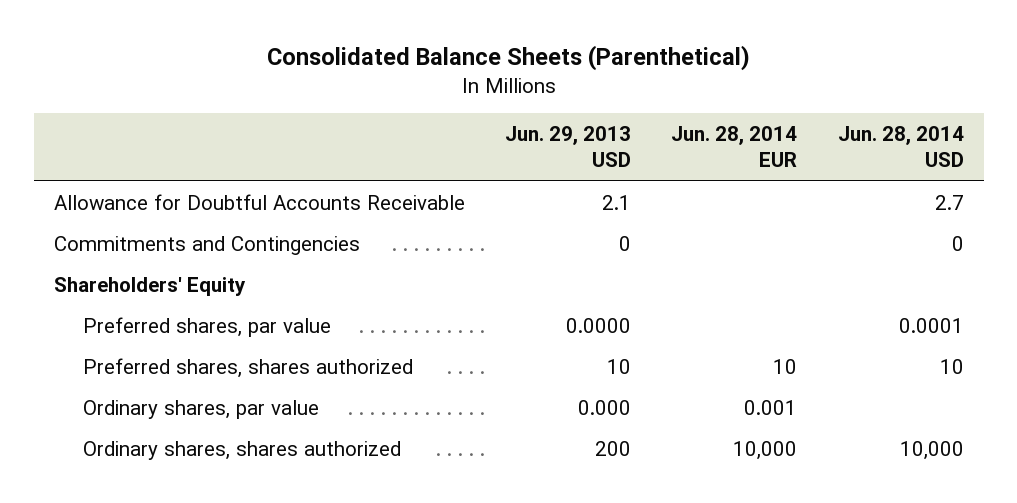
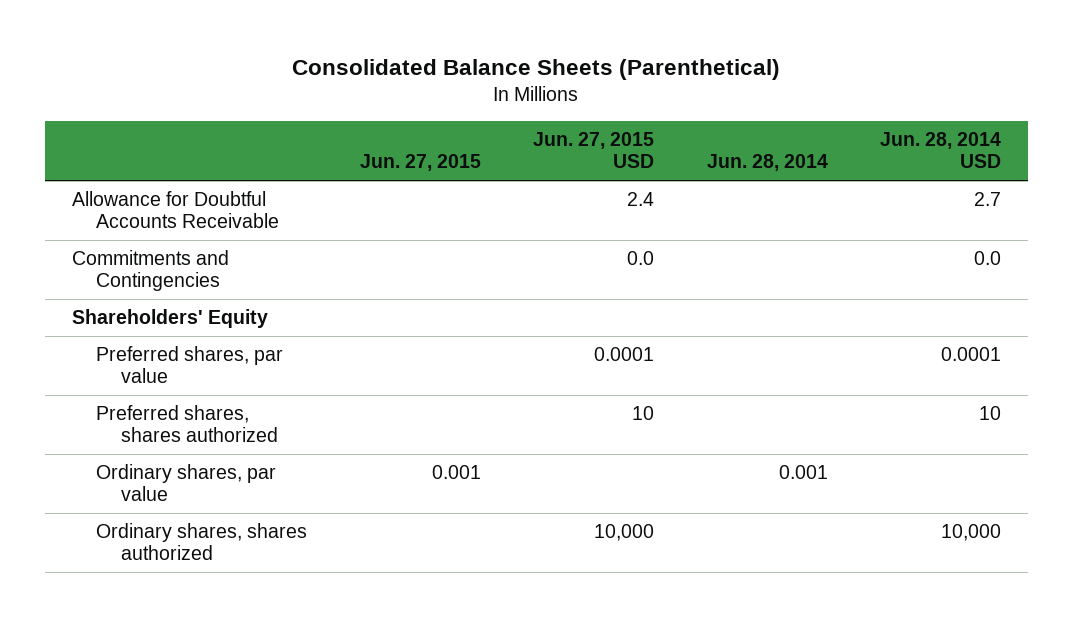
[505,126,632,168] Jun. 29, 2013 USD -> none
[671,126,798,168] Jun. 28, 2014 EUR -> none
none -> [359,154,481,172] Jun. 27, 2015
none -> [533,131,655,169] Jun. 27, 2015 USD
none -> [706,154,828,172] Jun. 28, 2014
[951,235,964,251] 0 -> [974,251,1002,266] 0.0

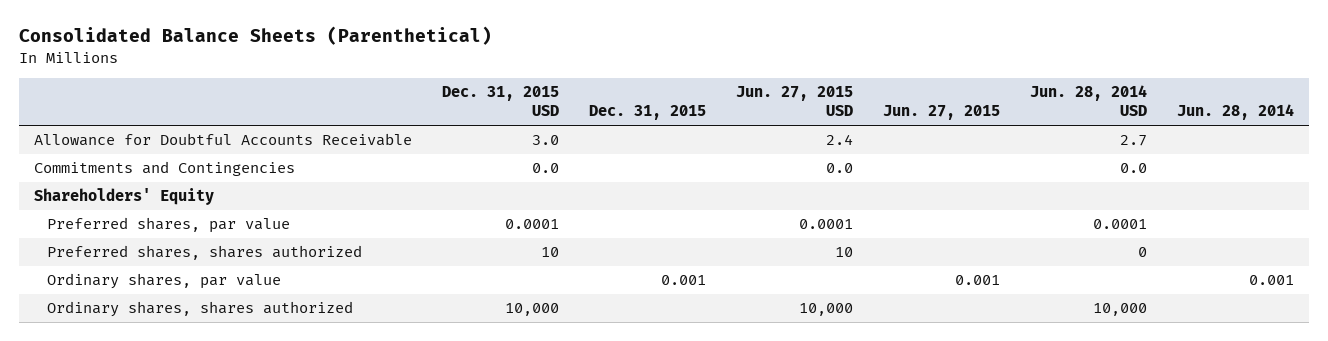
none -> [441,86,559,117] Dec. 31, 2015 USD
none -> [588,105,706,121] Dec. 31, 2015
[979,406,1002,421] 10 -> [1137,247,1147,258] 0

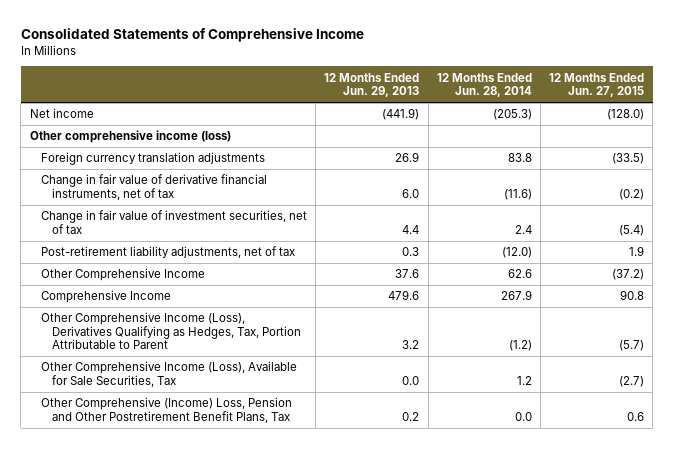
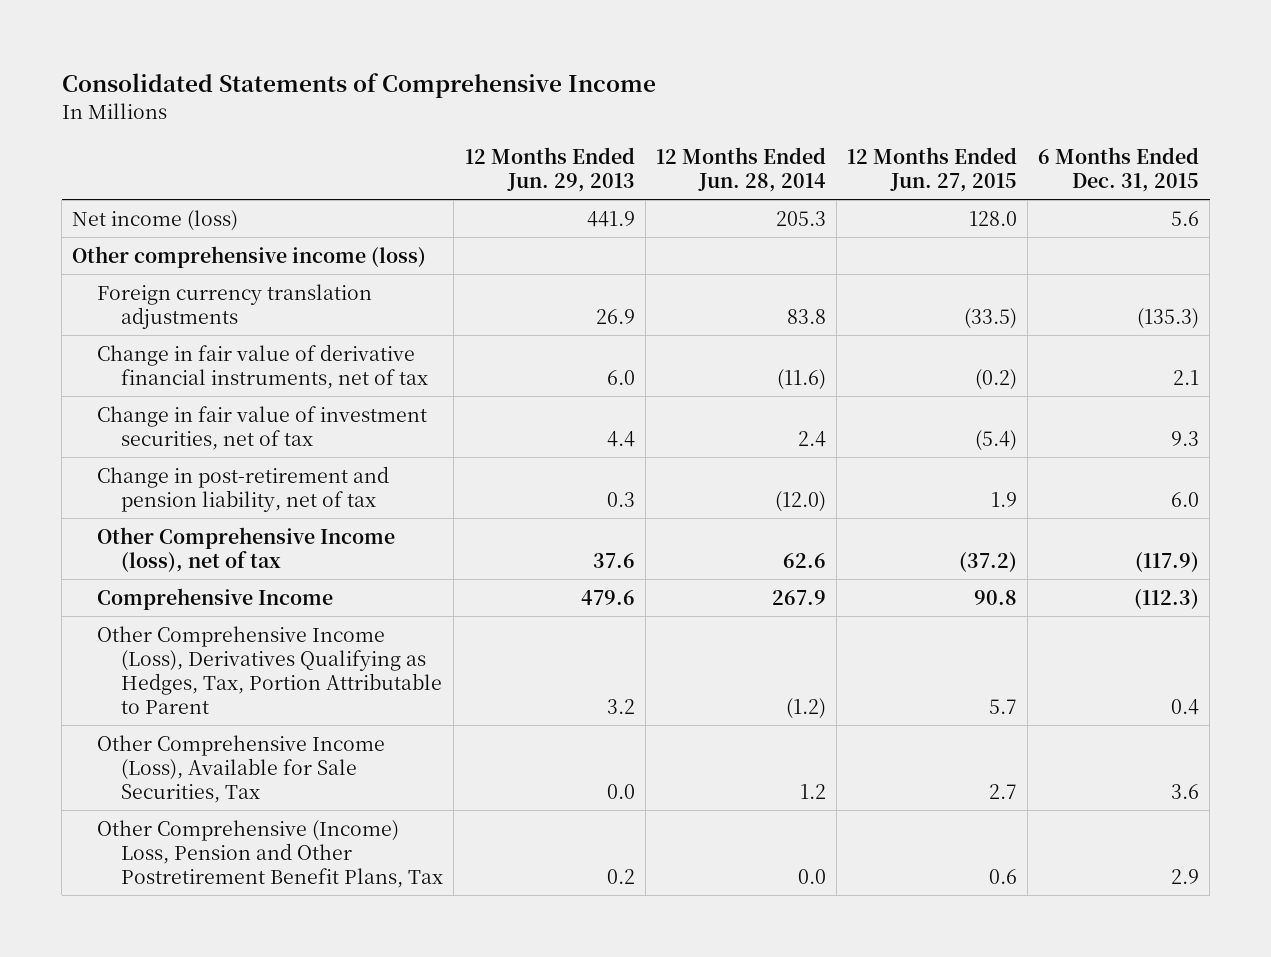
none -> [1038,147,1200,193] 6 Months Ended Dec. 31, 2015
[29,108,94,119] Net income -> [72,209,239,231] Net income (loss)
[382,108,420,121] (441.9) -> [586,210,635,227] 441.9
[492,109,532,121] (205.3) -> [775,210,826,226] 205.3
[607,109,645,121] (128.0) -> [968,210,1017,226] 128.0
[41,246,296,259] Post-retirement liability adjustments, net of tax -> [96,465,389,512] Change in post-retirement and pension liability, net of tax
[41,268,206,282] Other Comprehensive Income -> [96,526,395,572] Other Comprehensive Income (loss), net of tax
[619,340,645,352] (5.7) -> [988,698,1017,714] 5.7
[619,375,645,387] (2.7) -> [988,783,1017,799] 2.7

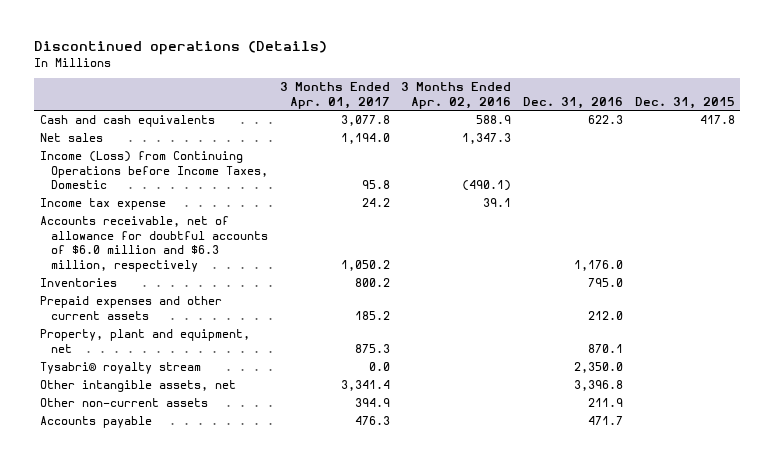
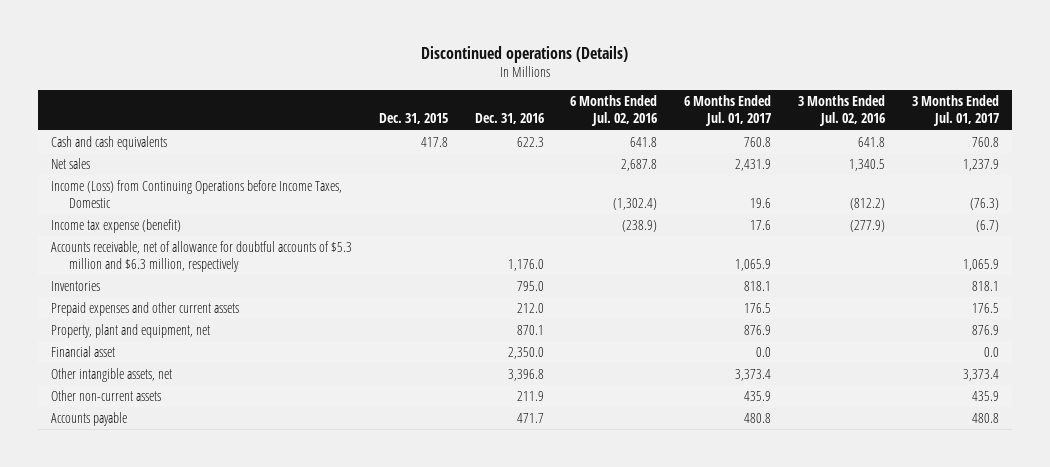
[279,82,390,109] 3 Months Ended Apr. 01, 2017 -> none
[401,82,512,109] 3 Months Ended Apr. 02, 2016 -> none
none -> [570,94,658,127] 6 Months Ended Jul. 02, 2016
none -> [684,94,772,127] 6 Months Ended Jul. 01, 2017
none -> [798,94,886,127] 3 Months Ended Jul. 02, 2016
none -> [911,94,999,127] 3 Months Ended Jul. 01, 2017
[39,198,166,211] Income tax expense -> [51,218,182,233] Income tax expense (benefit)
[39,216,269,272] Accounts receivable, net of allowance for doubtful accounts of $6.0 million and $6.3 million, respectively -> [51,240,353,273] Accounts receivable, net of allowance for doubtful accounts of $5.3 million and $6.3 million, respectively
[39,362,201,375] Tysabri® royalty stream -> [51,345,116,357] Financial asset

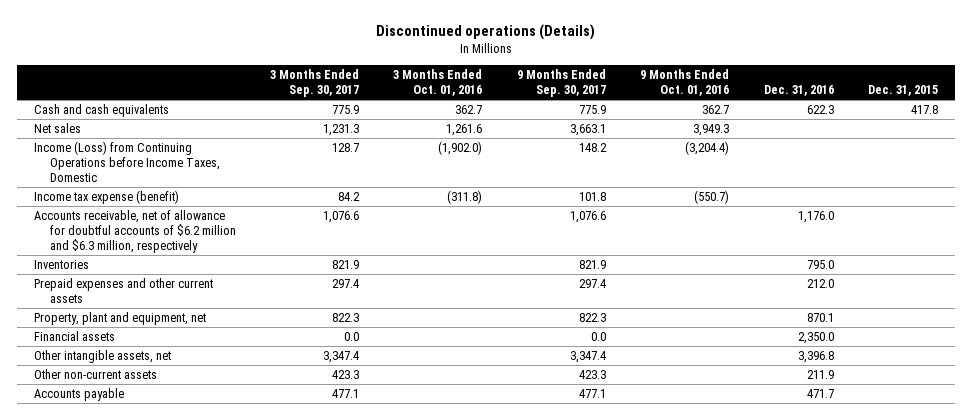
[570,94,658,127] 6 Months Ended Jul. 02, 2016 -> none
[684,94,772,127] 6 Months Ended Jul. 01, 2017 -> none
[798,94,886,127] 3 Months Ended Jul. 02, 2016 -> none
[911,94,999,127] 3 Months Ended Jul. 01, 2017 -> none
none -> [270,69,360,98] 3 Months Ended Sep. 30, 2017
none -> [393,69,483,97] 3 Months Ended Oct. 01, 2016
none -> [516,69,606,98] 9 Months Ended Sep. 30, 2017
none -> [640,69,730,97] 9 Months Ended Oct. 01, 2016
[51,240,353,273] Accounts receivable, net of allowance for doubtful accounts of $5.3 million and $6.3 million, respectively -> [34,209,236,253] Accounts receivable, net of allowance for doubtful accounts of $6.2 million and $6.3 million, respectively
[51,345,116,357] Financial asset -> [34,330,116,341] Financial assets

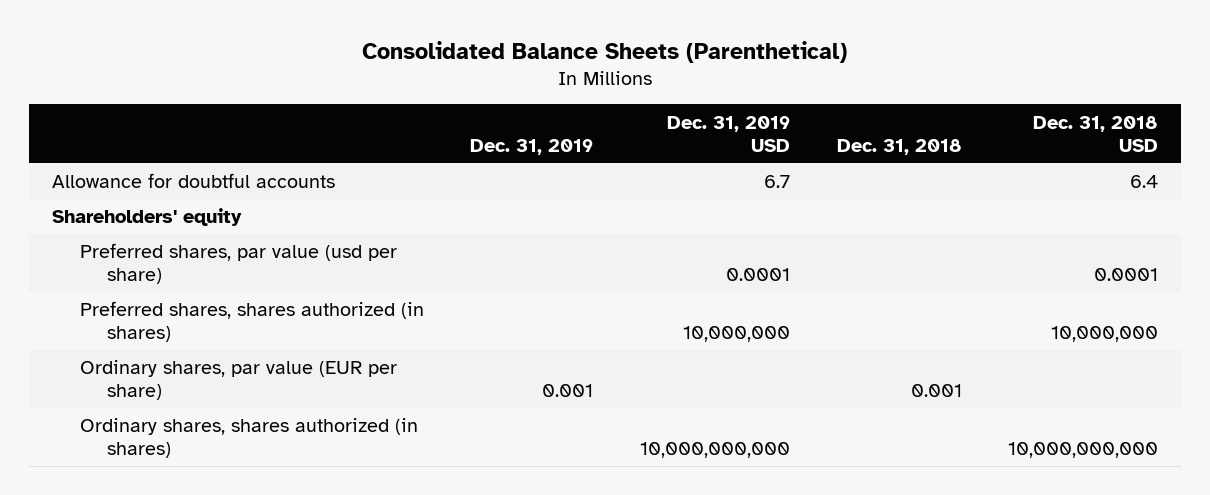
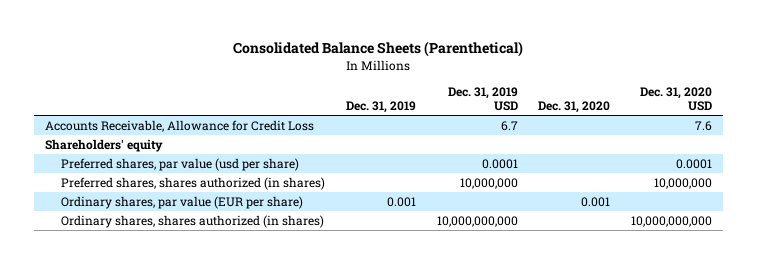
[836,138,962,155] Dec. 31, 2018 -> none
[1033,115,1159,152] Dec. 31, 2018 USD -> none
none -> [538,100,611,113] Dec. 31, 2020
none -> [640,86,713,111] Dec. 31, 2020 USD
[51,173,335,189] Allowance for doubtful accounts -> [44,119,314,132] Accounts Receivable, Allowance for Credit Loss

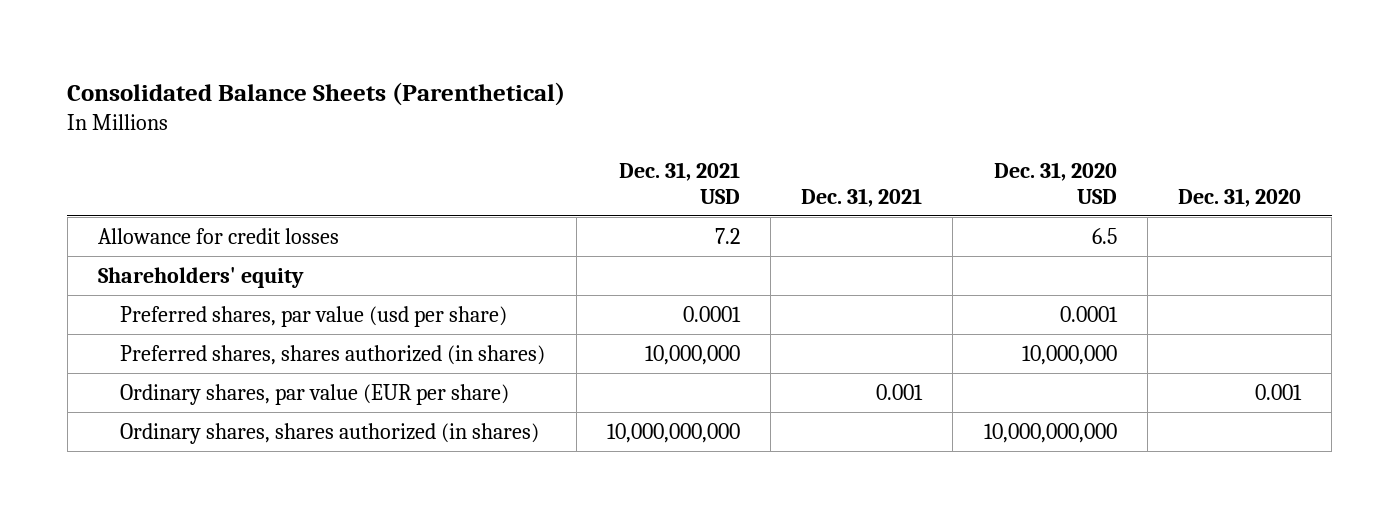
[345,100,416,113] Dec. 31, 2019 -> none
[447,86,518,111] Dec. 31, 2019 USD -> none
none -> [618,162,740,205] Dec. 31, 2021 USD
none -> [801,188,923,208] Dec. 31, 2021
[44,119,314,132] Accounts Receivable, Allowance for Credit Loss -> [98,227,340,244] Allowance for credit losses
[695,120,713,131] 7.6 -> [1091,227,1117,244] 6.5

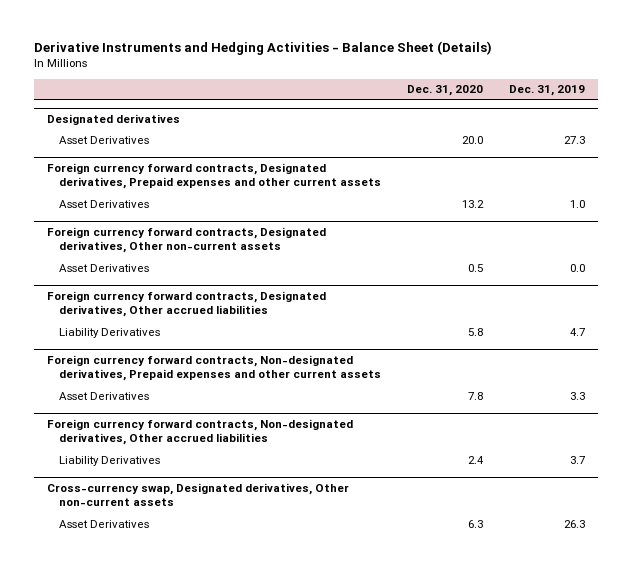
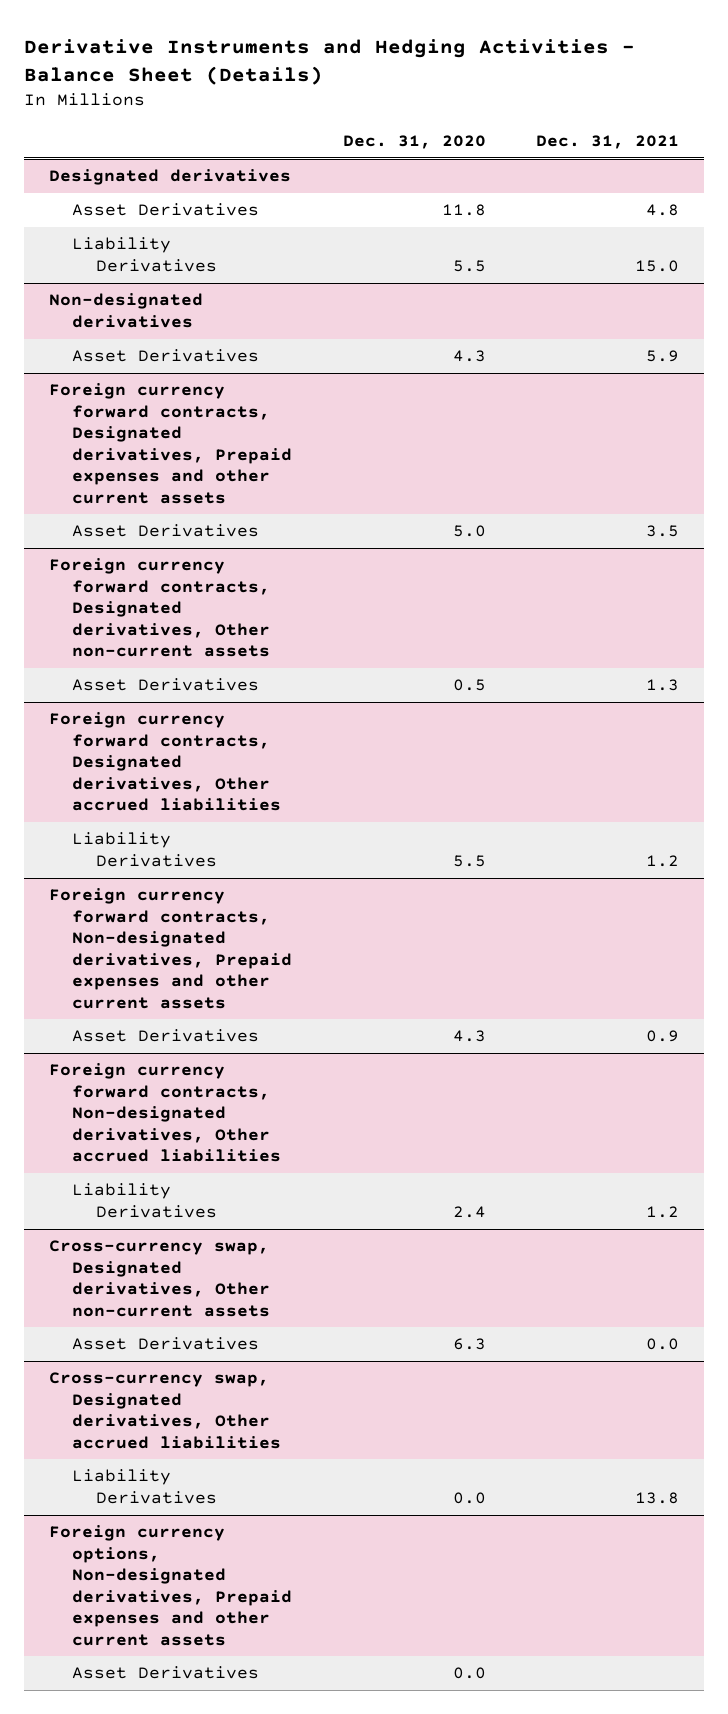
[509,85,586,97] Dec. 31, 2019 -> none
none -> [535,135,679,150] Dec. 31, 2021
[462,135,484,144] 20.0 -> [441,204,486,217] 11.8
none -> [72,237,217,272] Liability Derivatives
none -> [49,293,204,328] Non-designated derivatives
none -> [72,349,260,363] Asset Derivatives
[462,199,485,208] 13.2 -> [452,525,486,538] 5.0
[468,327,484,336] 5.8 -> [452,854,486,867] 5.5
[468,391,484,400] 7.8 -> [452,1030,486,1043] 4.3
none -> [49,1372,282,1449] Cross-currency swap, Designated derivatives, Other accrued liabilities
none -> [72,1469,217,1504] Liability Derivatives
none -> [49,1525,293,1646] Foreign currency options, Non-designated derivatives, Prepaid expenses and other current assets
none -> [72,1666,260,1680] Asset Derivatives

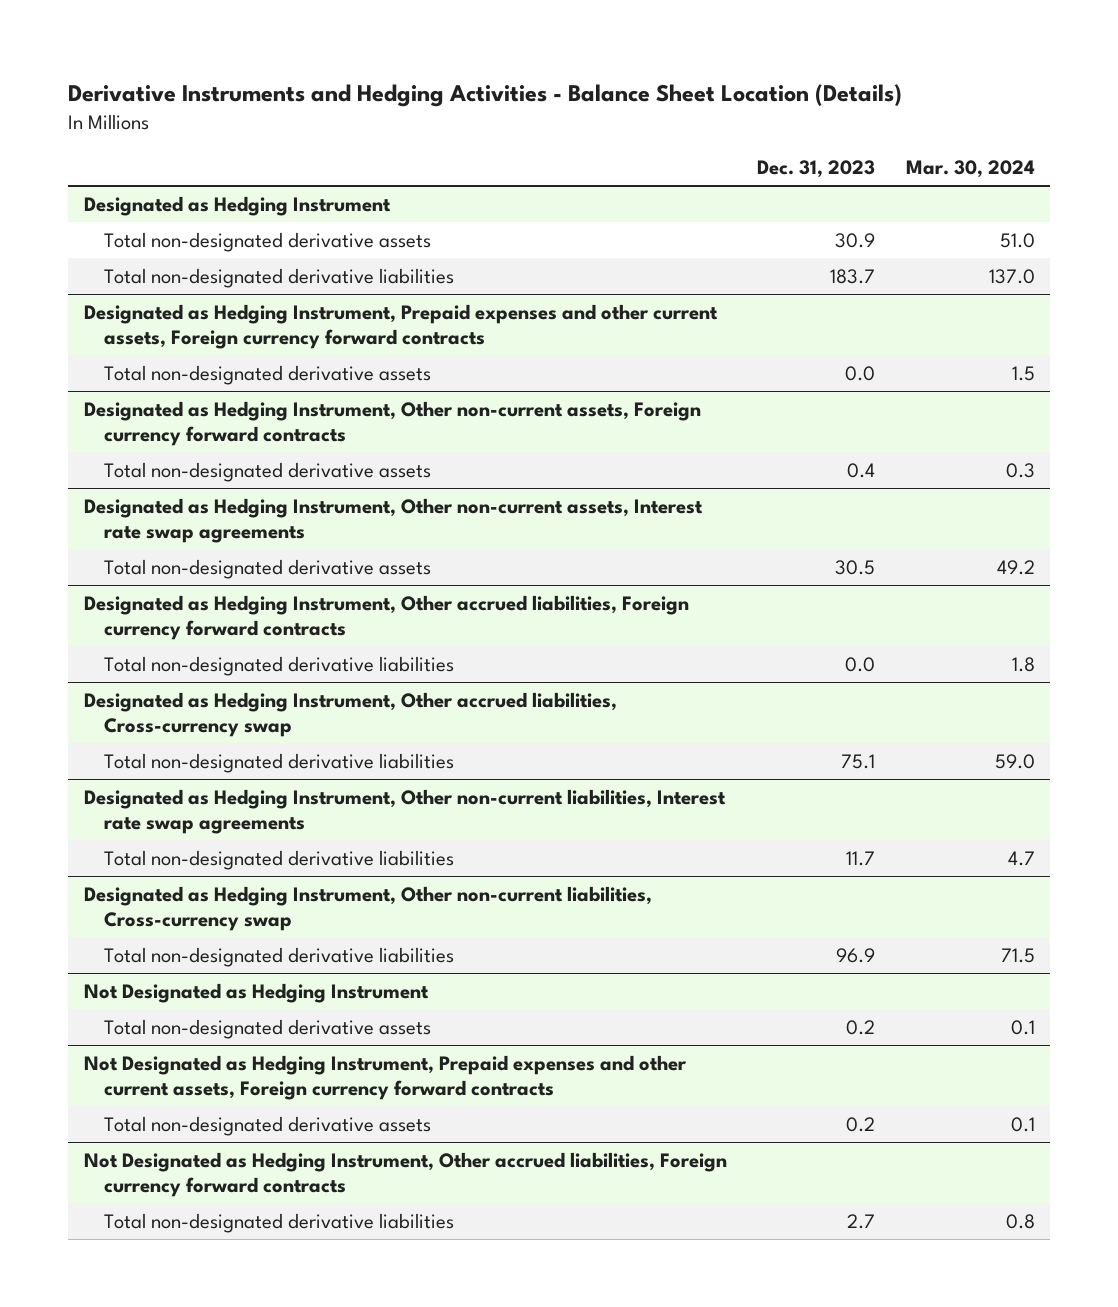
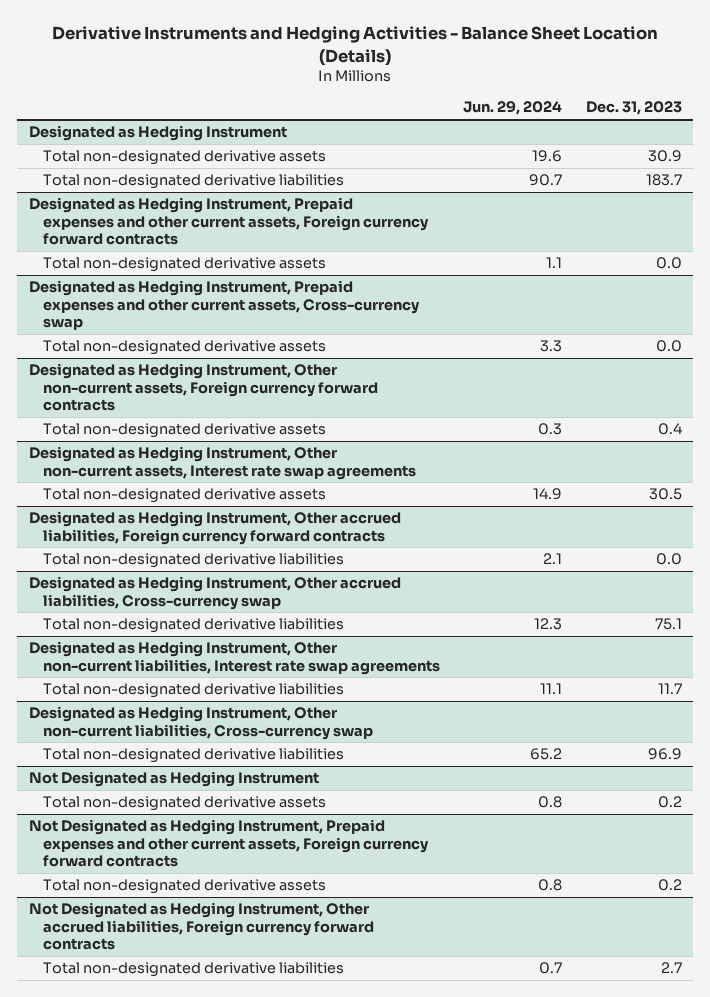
[905,160,1035,179] Mar. 30, 2024 -> none
none -> [463,101,563,116] Jun. 29, 2024
none -> [28,280,421,331] Designated as Hedging Instrument, Prepaid expenses and other current assets, Cross-currency swap
none -> [43,340,327,356] Total non-designated derivative assets

